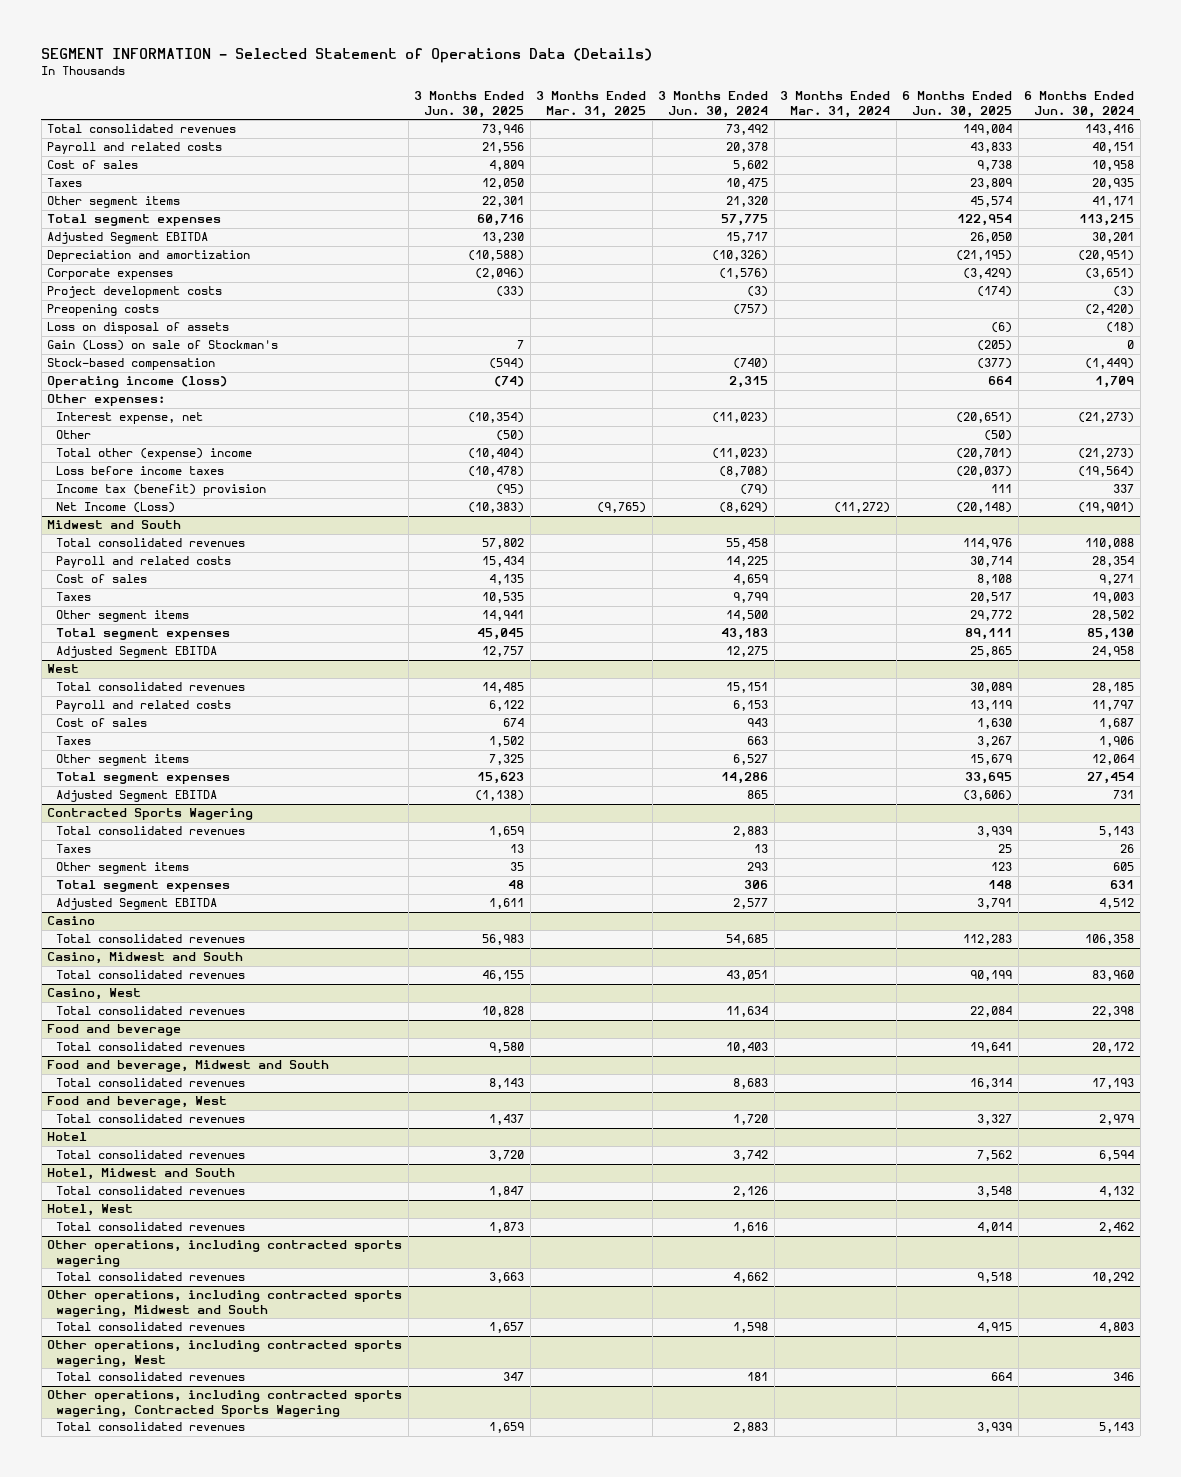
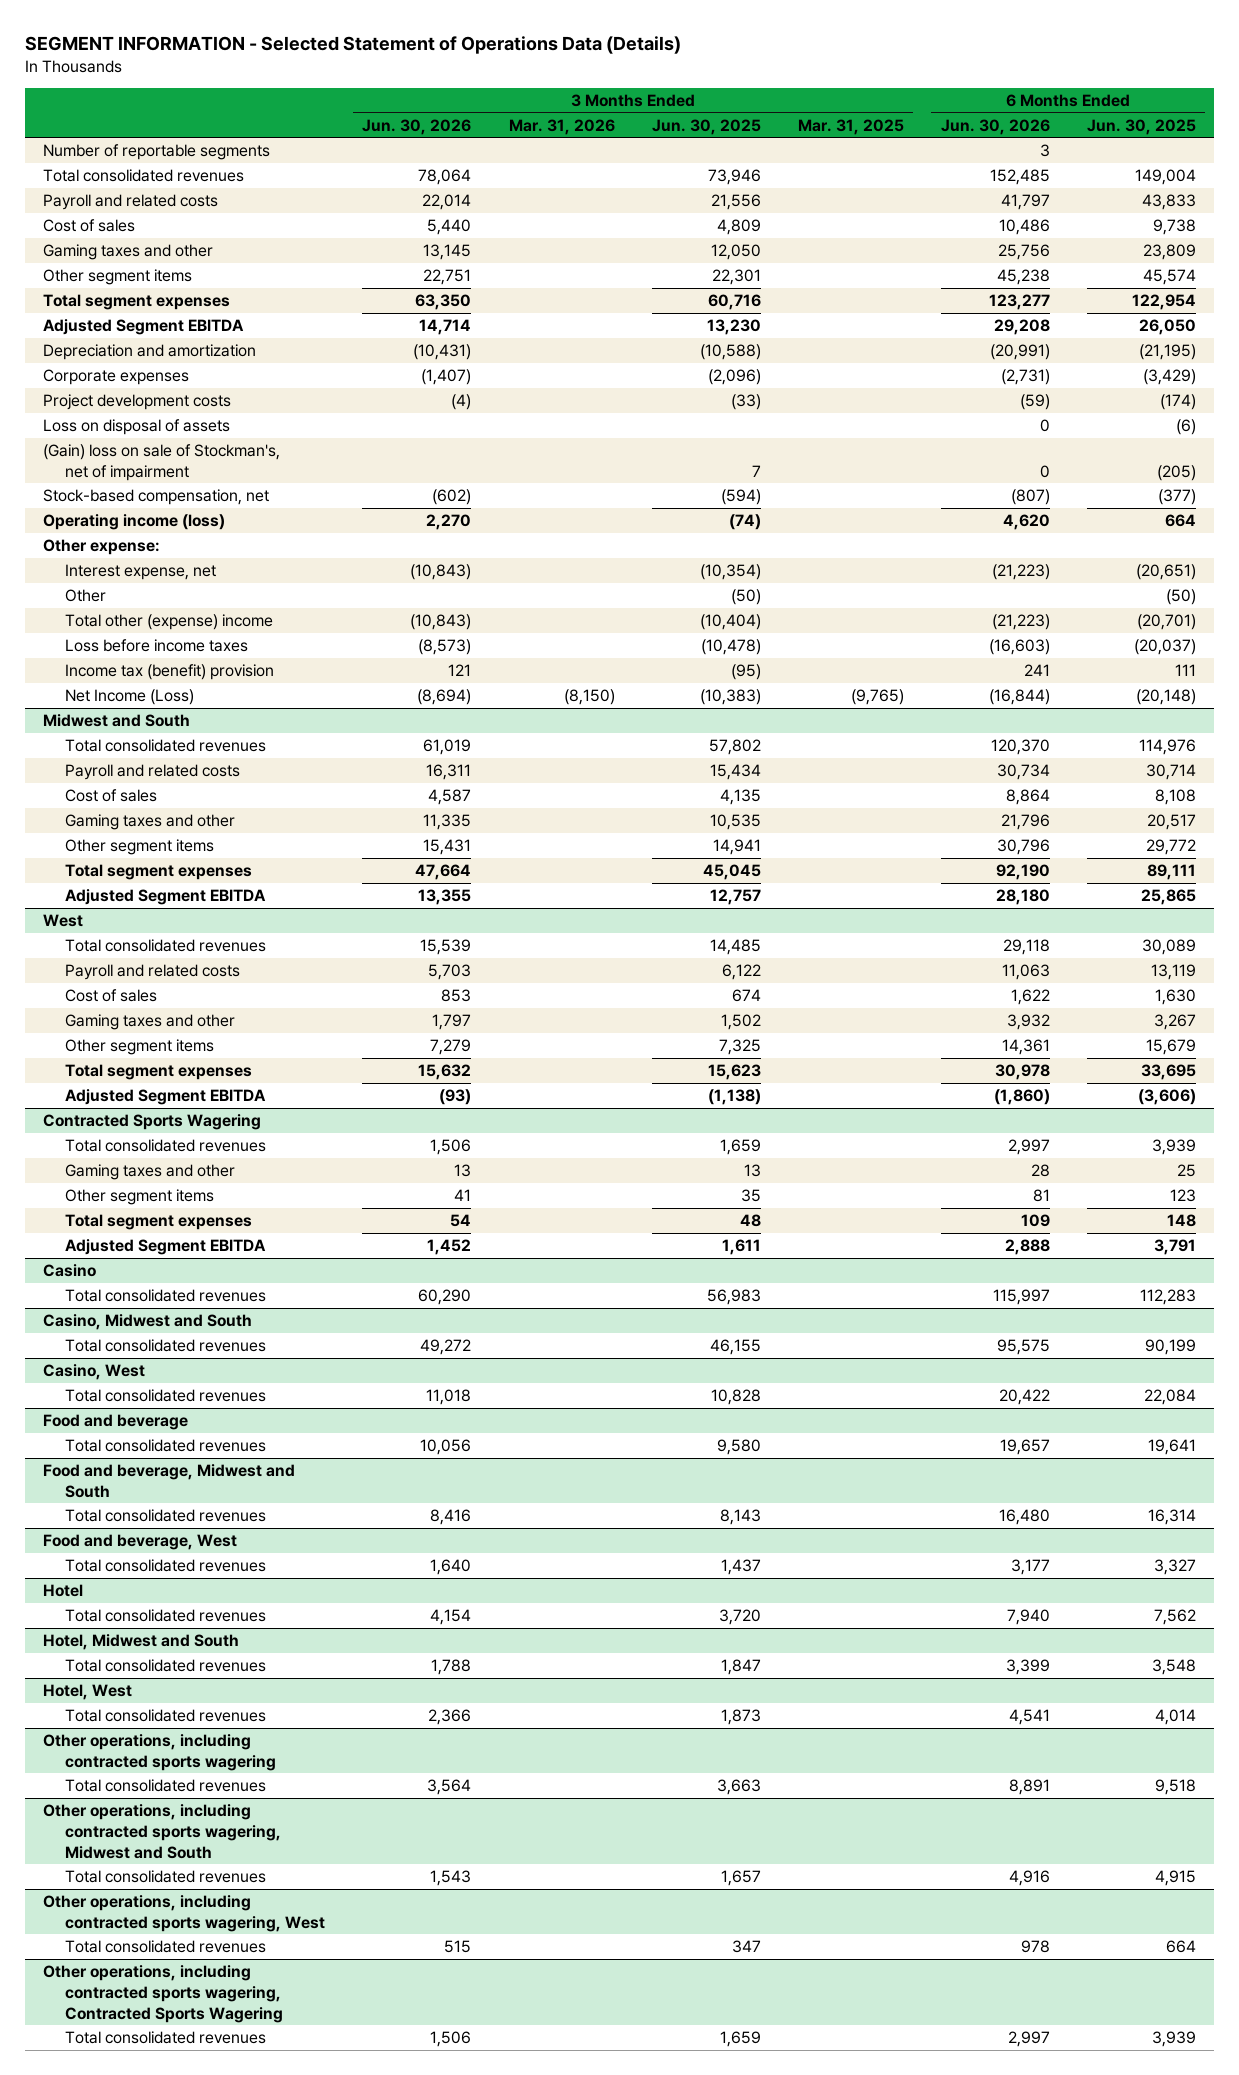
[658,91,769,118] 3 Months Ended Jun. 30, 2024 -> none
[780,91,891,118] 3 Months Ended Mar. 31, 2024 -> none
[1024,91,1135,118] 6 Months Ended Jun. 30, 2024 -> none
none -> [362,118,472,135] Jun. 30, 2026
none -> [508,118,615,135] Mar. 31, 2026
none -> [940,118,1050,135] Jun. 30, 2026
none -> [43,144,271,161] Number of reportable segments
[47,178,83,188] Taxes -> [43,244,214,261] Gaming taxes and other
[47,304,160,317] Preopening costs -> none
[47,340,279,352] Gain (Loss) on sale of Stockman's -> [43,444,281,481] (Gain) loss on sale of Stockman's, net of impairment
[47,358,216,371] Stock-based compensation -> [43,489,270,506] Stock-based compensation, net
[47,394,166,407] Other expenses: -> [43,539,161,556] Other expense:
[55,592,91,602] Taxes -> [65,814,236,831] Gaming taxes and other
[55,736,91,746] Taxes -> [65,1014,236,1031] Gaming taxes and other
[55,844,91,854] Taxes -> [65,1164,236,1181] Gaming taxes and other

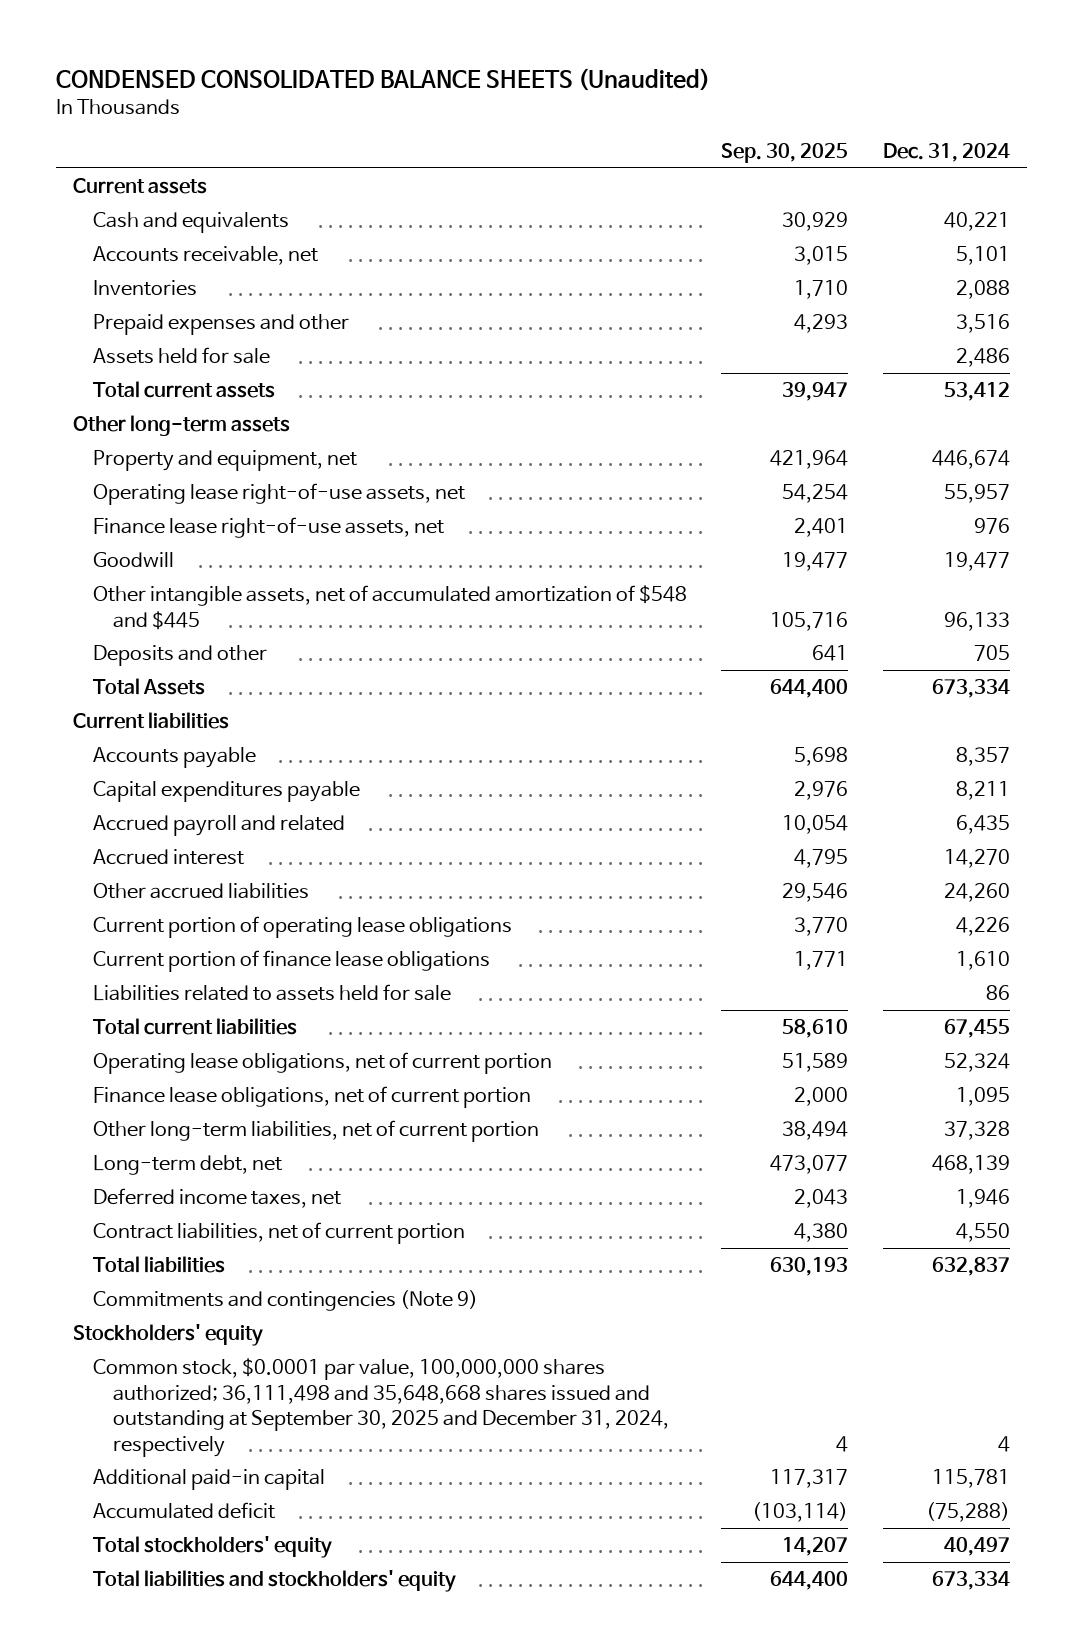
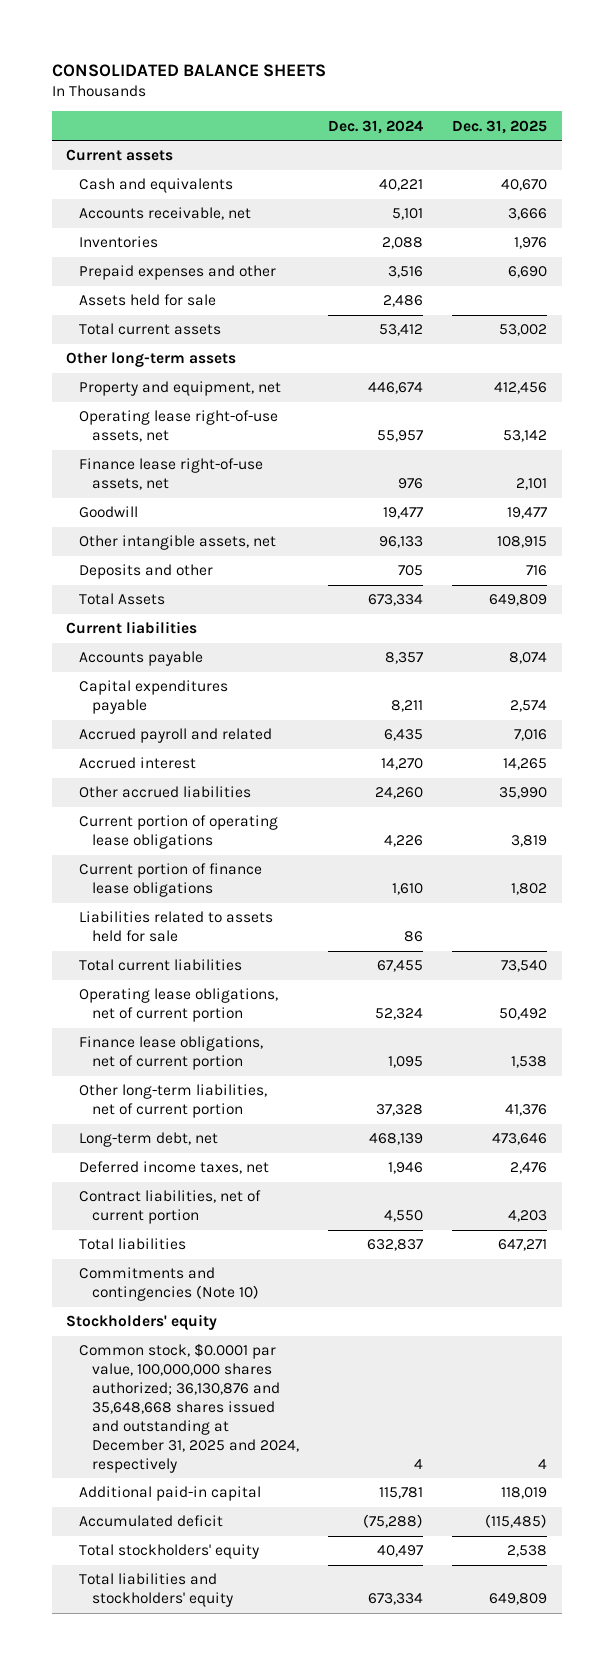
[56,68,711,92] CONDENSED CONSOLIDATED BALANCE SHEETS (Unaudited) -> [51,63,326,77] CONSOLIDATED BALANCE SHEETS
[721,142,849,163] Sep. 30, 2025 -> none
none -> [452,119,548,134] Dec. 31, 2025
[93,585,688,630] Other intangible assets, net of accumulated amortization of $548 and $445 -> [79,535,277,551] Other intangible assets, net
[93,1290,479,1312] Commitments and contingencies (Note 9) -> [79,1267,260,1302] Commitments and contingencies (Note 10)
[93,1358,670,1457] Common stock, $0.0001 par value, 100,000,000 shares authorized; 36,111,498 and 35,648,668 shares issued and outstanding at September 30, 2025 and December 31, 2024, respectively -> [79,1343,300,1473] Common stock, $0.0001 par value, 100,000,000 shares authorized; 36,130,876 and 35,648,668 shares issued and outstanding at December 31, 2025 and 2024, respectively

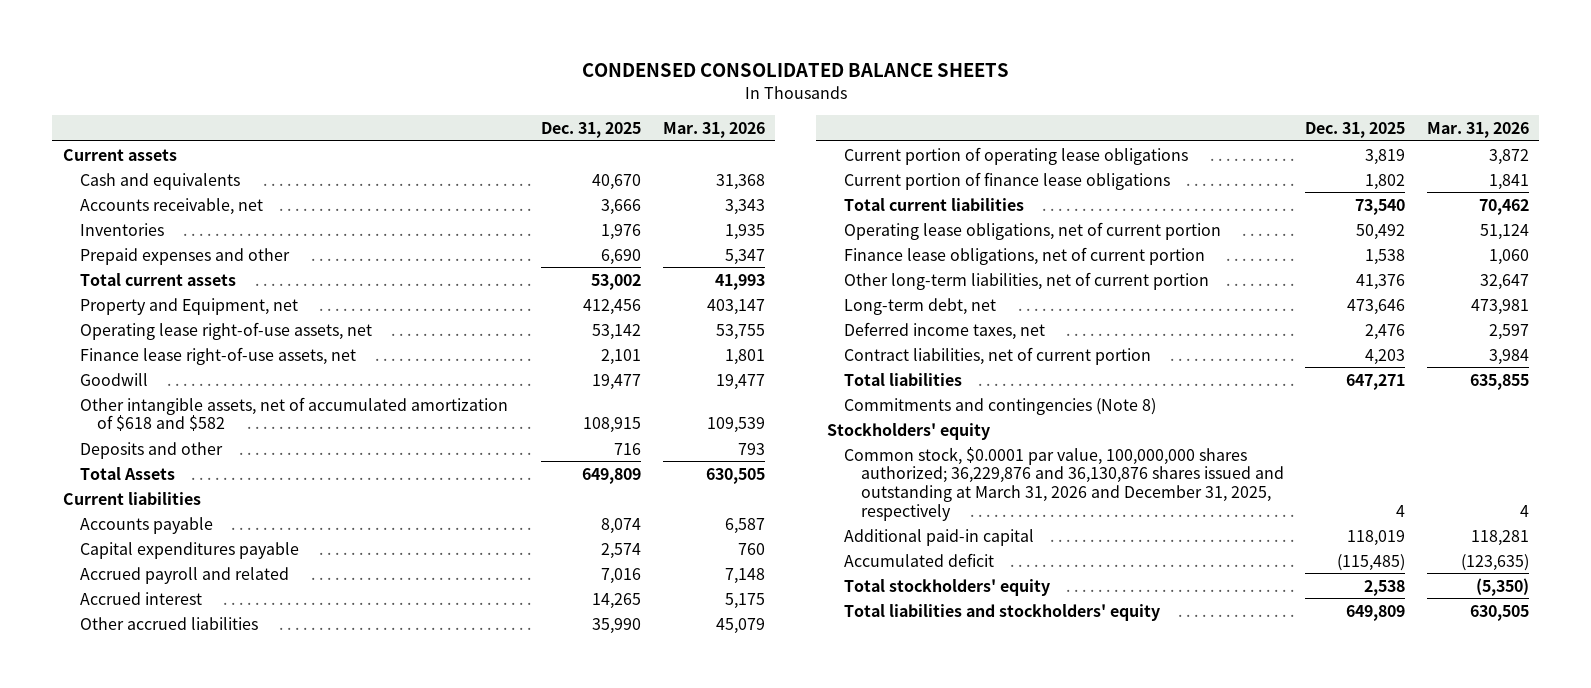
[51,63,326,77] CONSOLIDATED BALANCE SHEETS -> [581,63,1009,78] CONDENSED CONSOLIDATED BALANCE SHEETS
[328,119,424,134] Dec. 31, 2024 -> none
none -> [662,122,765,139] Mar. 31, 2026
[79,294,217,307] Assets held for sale -> none
[66,352,237,368] Other long-term assets -> none
[79,381,282,397] Property and equipment, net -> [79,297,298,315] Property and Equipment, net
[79,535,277,551] Other intangible assets, net -> [79,396,508,432] Other intangible assets, net of accumulated amortization of $618 and $582
[79,911,274,943] Liabilities related to assets held for sale -> none
[79,1267,260,1302] Commitments and contingencies (Note 10) -> [843,397,1156,415] Commitments and contingencies (Note 8)
[79,1343,300,1473] Common stock, $0.0001 par value, 100,000,000 shares authorized; 36,130,876 and 35,648,668 shares issued and outstanding at December 31, 2025 and 2024, respectively -> [843,446,1284,521] Common stock, $0.0001 par value, 100,000,000 shares authorized; 36,229,876 and 36,130,876 shares issued and outstanding at March 31, 2026 and December 31, 2025, respectively

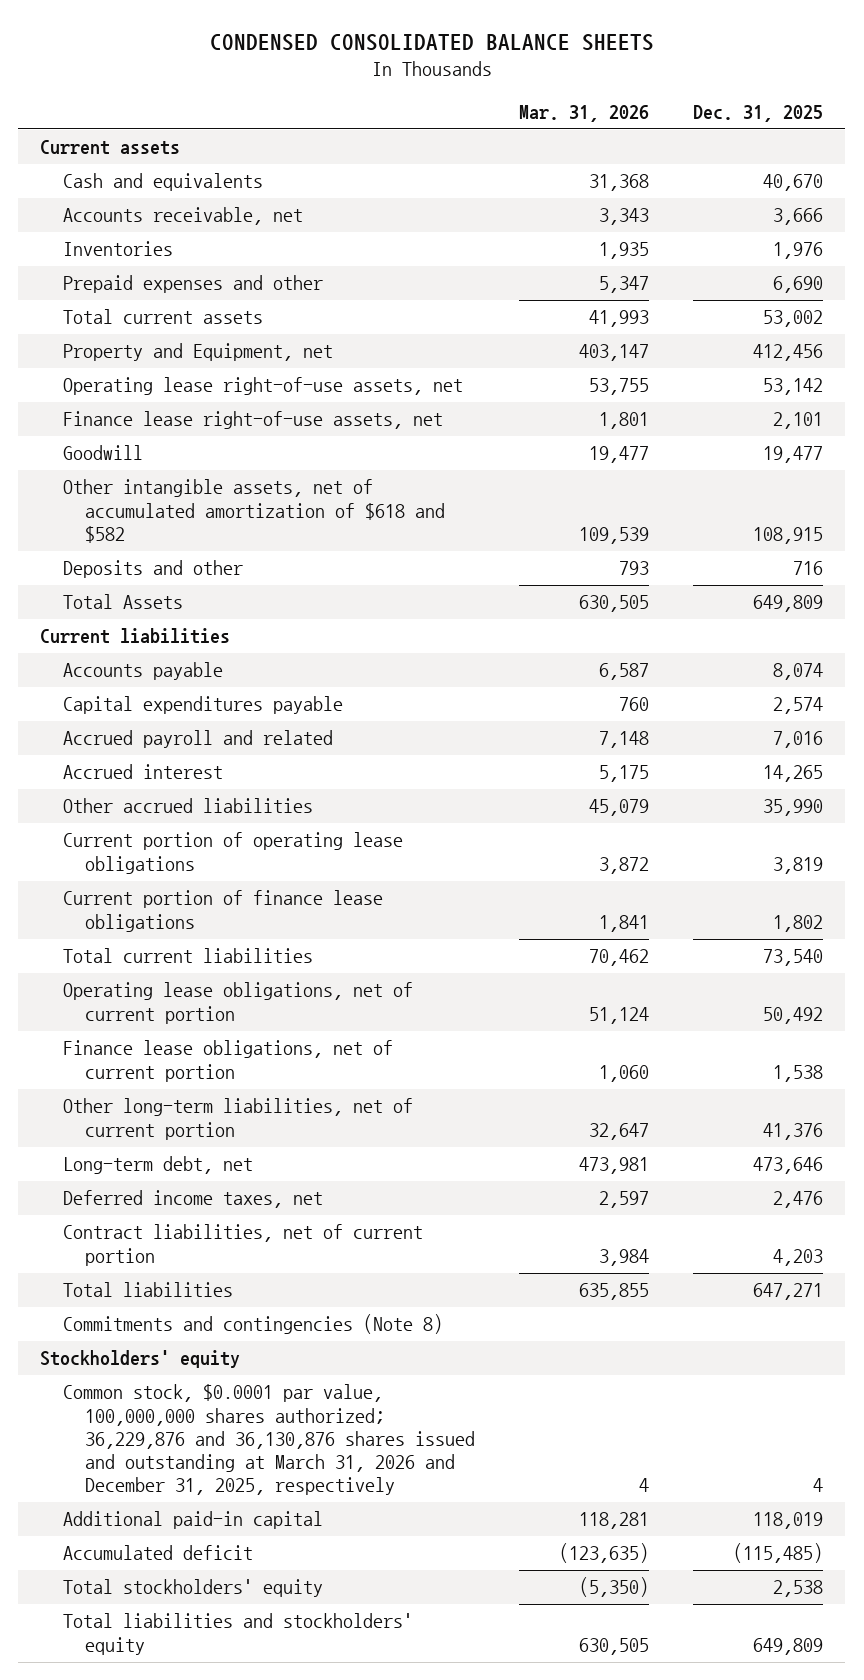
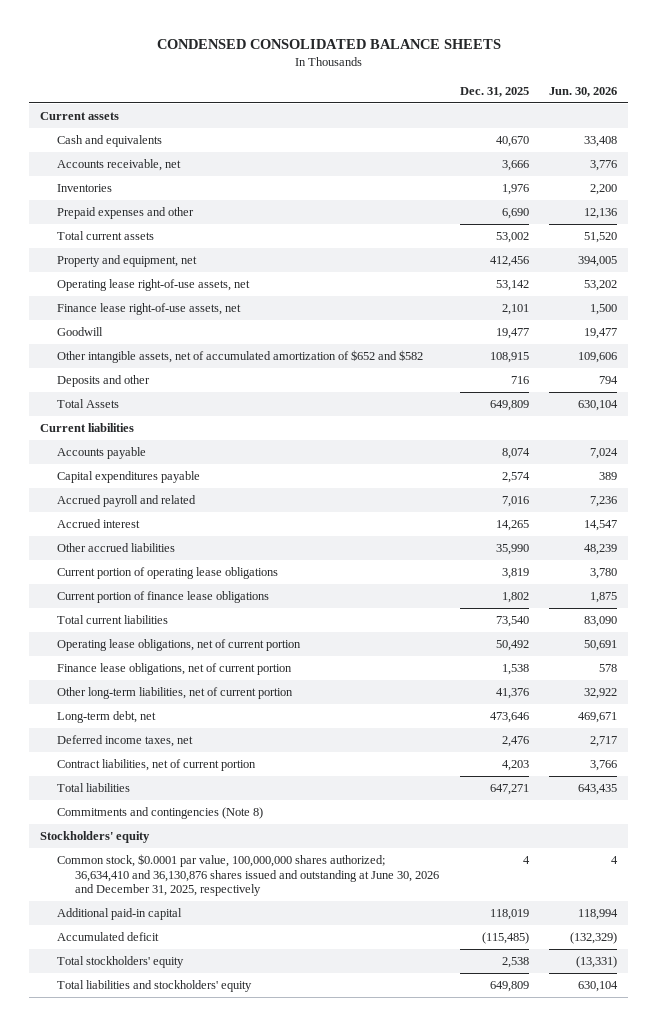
[519,104,650,122] Mar. 31, 2026 -> none
none -> [549,86,618,97] Jun. 30, 2026
[62,343,333,362] Property and Equipment, net -> [57,255,198,268] Property and equipment, net
[62,479,446,543] Other intangible assets, net of accumulated amortization of $618 and $582 -> [57,350,424,364] Other intangible assets, net of accumulated amortization of $652 and $582
[62,1384,476,1496] Common stock, $0.0001 par value, 100,000,000 shares authorized; 36,229,876 and 36,130,876 shares issued and outstanding at March 31, 2026 and December 31, 2025, respectively -> [57,854,439,897] Common stock, $0.0001 par value, 100,000,000 shares authorized; 36,634,410 and 36,130,876 shares issued and outstanding at June 30, 2026 and December 31, 2025, respectively

